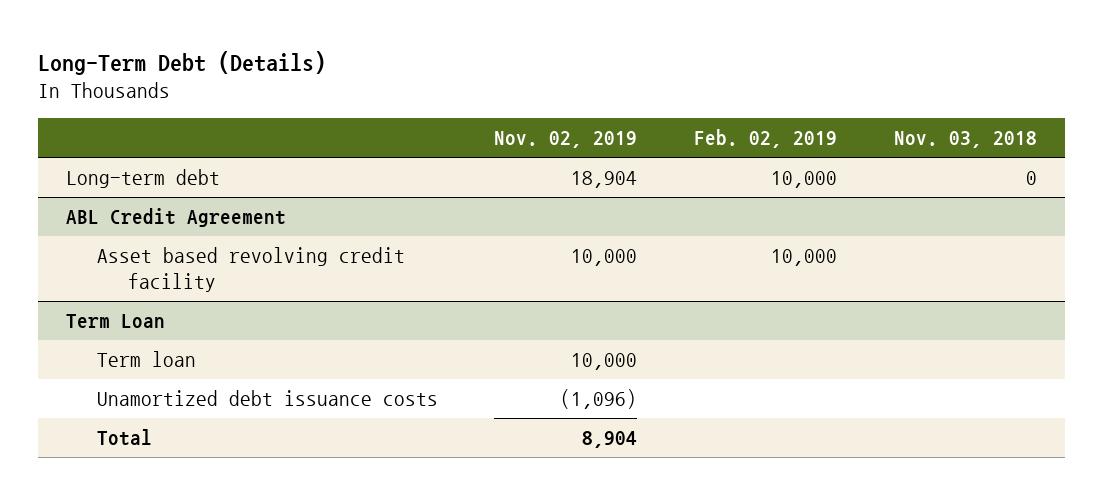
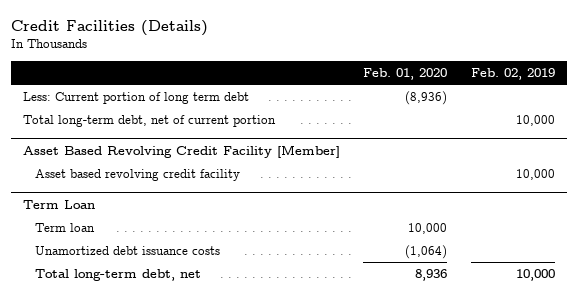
[37,50,326,75] Long-Term Debt (Details) -> [10,19,208,36] Credit Facilities (Details)
[494,131,638,149] Nov. 02, 2019 -> none
[893,131,1037,149] Nov. 03, 2018 -> none
none -> [363,67,448,80] Feb. 01, 2020
none -> [22,92,249,105] Less: Current portion of long term debt
[65,169,220,189] Long-term debt -> [22,115,276,128] Total long-term debt, net of current portion
[65,208,286,228] ABL Credit Agreement -> [22,144,340,158] Asset Based Revolving Credit Facility [Member]
[96,429,152,447] Total -> none
none -> [34,269,201,282] Total long-term debt, net

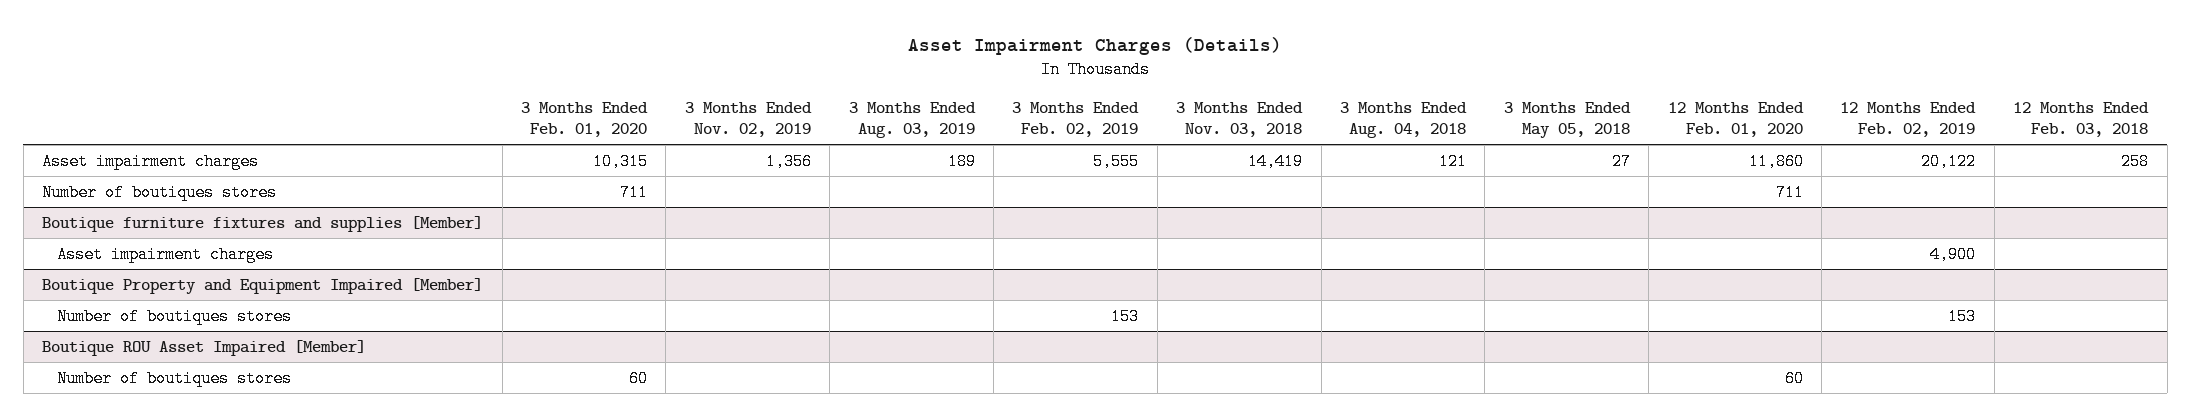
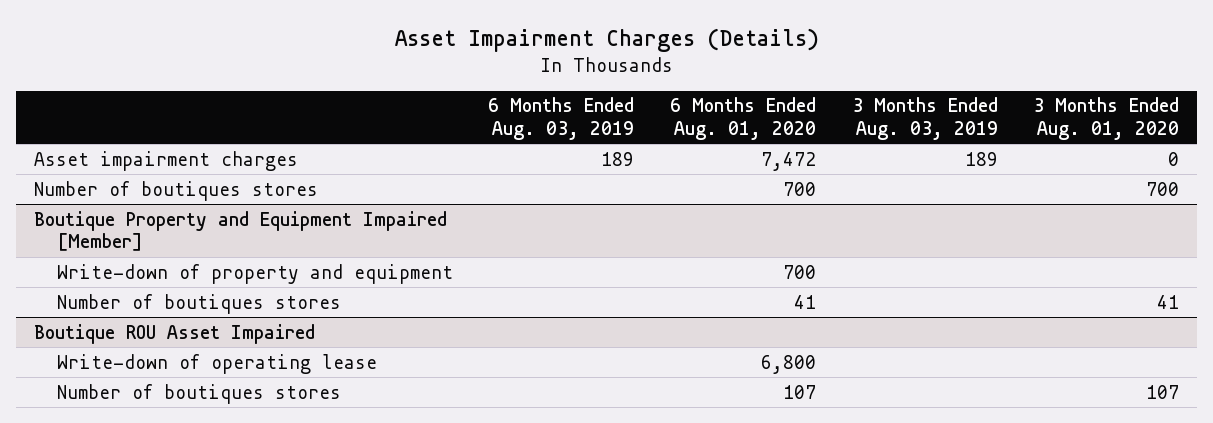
[521,101,649,137] 3 Months Ended Feb. 01, 2020 -> none
[684,101,812,137] 3 Months Ended Nov. 02, 2019 -> none
[1012,101,1140,137] 3 Months Ended Feb. 02, 2019 -> none
[1176,101,1304,137] 3 Months Ended Nov. 03, 2018 -> none
[1340,101,1468,138] 3 Months Ended Aug. 04, 2018 -> none
[1503,101,1631,138] 3 Months Ended May 05, 2018 -> none
[1667,101,1804,137] 12 Months Ended Feb. 01, 2020 -> none
[1840,101,1977,137] 12 Months Ended Feb. 02, 2019 -> none
[2013,101,2150,137] 12 Months Ended Feb. 03, 2018 -> none
none -> [488,97,635,141] 6 Months Ended Aug. 03, 2019
none -> [669,97,816,141] 6 Months Ended Aug. 01, 2020
none -> [1033,97,1180,141] 3 Months Ended Aug. 01, 2020
[42,215,484,232] Boutique furniture fixtures and supplies [Member] -> none
[57,245,275,263] Asset impairment charges -> none
none -> [56,263,453,284] Write-down of property and equipment
[42,339,367,356] Boutique ROU Asset Impaired [Member] -> [33,323,315,344] Boutique ROU Asset Impaired
none -> [56,353,377,374] Write-down of operating lease

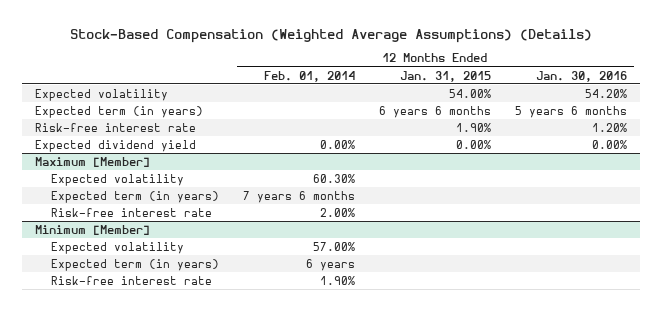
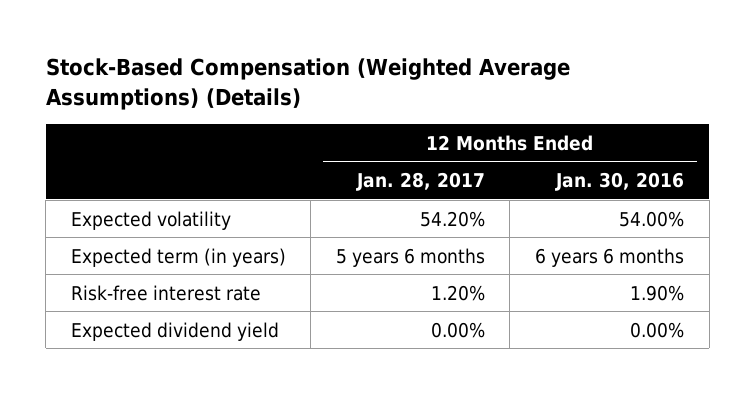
[263,70,355,82] Feb. 01, 2014 -> none
[400,70,492,82] Jan. 31, 2015 -> none
none -> [355,172,485,192] Jan. 28, 2017
[585,88,628,98] 54.20% -> [619,210,685,227] 54.00%
[515,105,628,118] 5 years 6 months -> [535,247,685,267] 6 years 6 months
[592,122,628,132] 1.20% -> [630,284,685,301] 1.90%
[34,156,150,167] Maximum [Member] -> none
[50,173,184,186] Expected volatility -> none
[50,190,219,203] Expected term (in years) -> none
[50,207,212,217] Risk-free interest rate -> none
[34,224,150,235] Minimum [Member] -> none
[50,241,184,254] Expected volatility -> none
[50,258,219,271] Expected term (in years) -> none
[50,275,212,285] Risk-free interest rate -> none

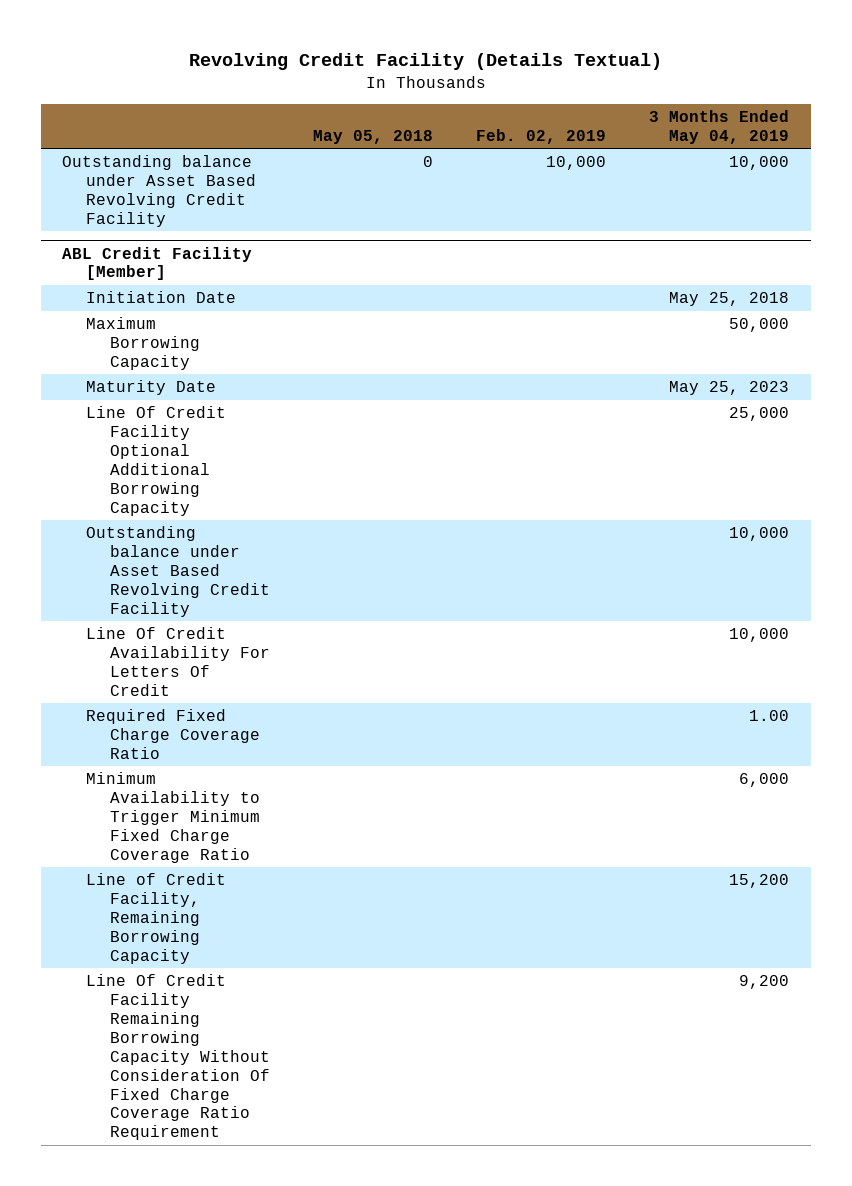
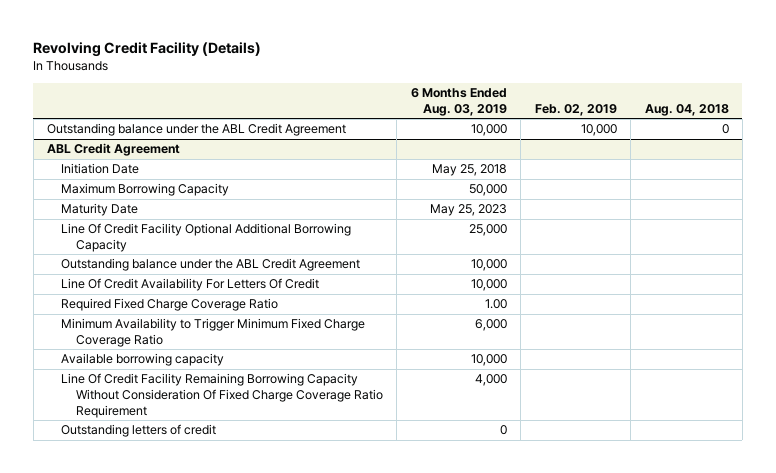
[188,52,662,70] Revolving Credit Facility (Details Textual) -> [33,41,262,57] Revolving Credit Facility (Details)
[313,129,434,144] May 05, 2018 -> none
[649,109,790,144] 3 Months Ended May 04, 2019 -> none
none -> [410,88,507,116] 6 Months Ended Aug. 03, 2019
none -> [644,103,729,116] Aug. 04, 2018
[62,155,257,227] Outstanding balance under Asset Based Revolving Credit Facility -> [47,123,347,137] Outstanding balance under the ABL Credit Agreement
[62,246,253,281] ABL Credit Facility [Member] -> [47,143,181,157] ABL Credit Agreement
[86,526,271,617] Outstanding balance under Asset Based Revolving Credit Facility -> [61,258,361,272] Outstanding balance under the ABL Credit Agreement
[86,873,227,964] Line of Credit Facility, Remaining Borrowing Capacity -> none
none -> [61,353,225,367] Available borrowing capacity
none -> [61,424,217,438] Outstanding letters of credit

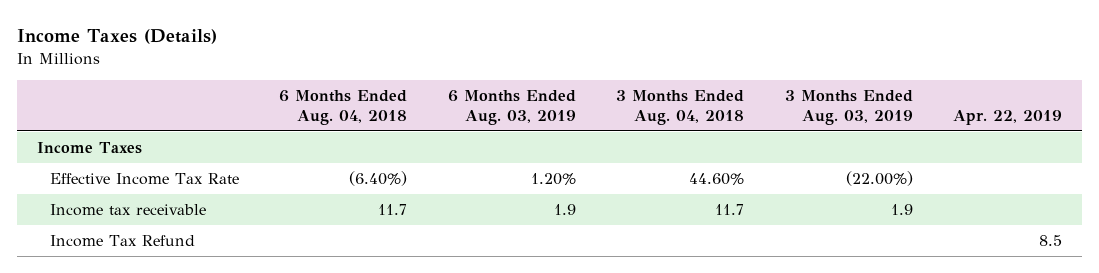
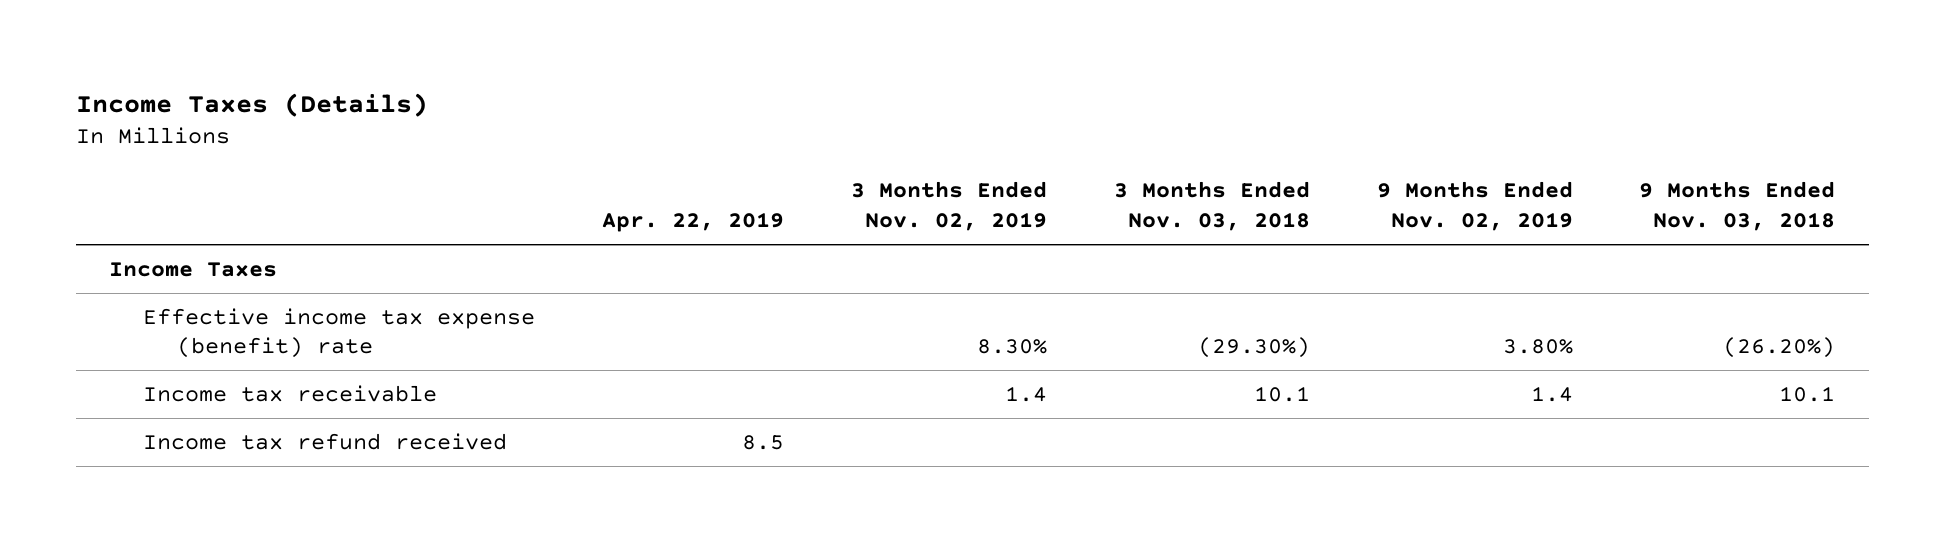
[279,89,408,126] 6 Months Ended Aug. 04, 2018 -> none
[447,89,576,126] 6 Months Ended Aug. 03, 2019 -> none
[616,89,745,126] 3 Months Ended Aug. 04, 2018 -> none
[784,89,913,126] 3 Months Ended Aug. 03, 2019 -> none
none -> [850,181,1047,232] 3 Months Ended Nov. 02, 2019
none -> [1113,181,1310,232] 3 Months Ended Nov. 03, 2018
none -> [1376,181,1573,232] 9 Months Ended Nov. 02, 2019
none -> [1639,181,1836,232] 9 Months Ended Nov. 03, 2018
[50,172,240,185] Effective Income Tax Rate -> [143,307,536,359] Effective income tax expense (benefit) rate
[50,234,196,247] Income Tax Refund -> [143,432,508,450] Income tax refund received

